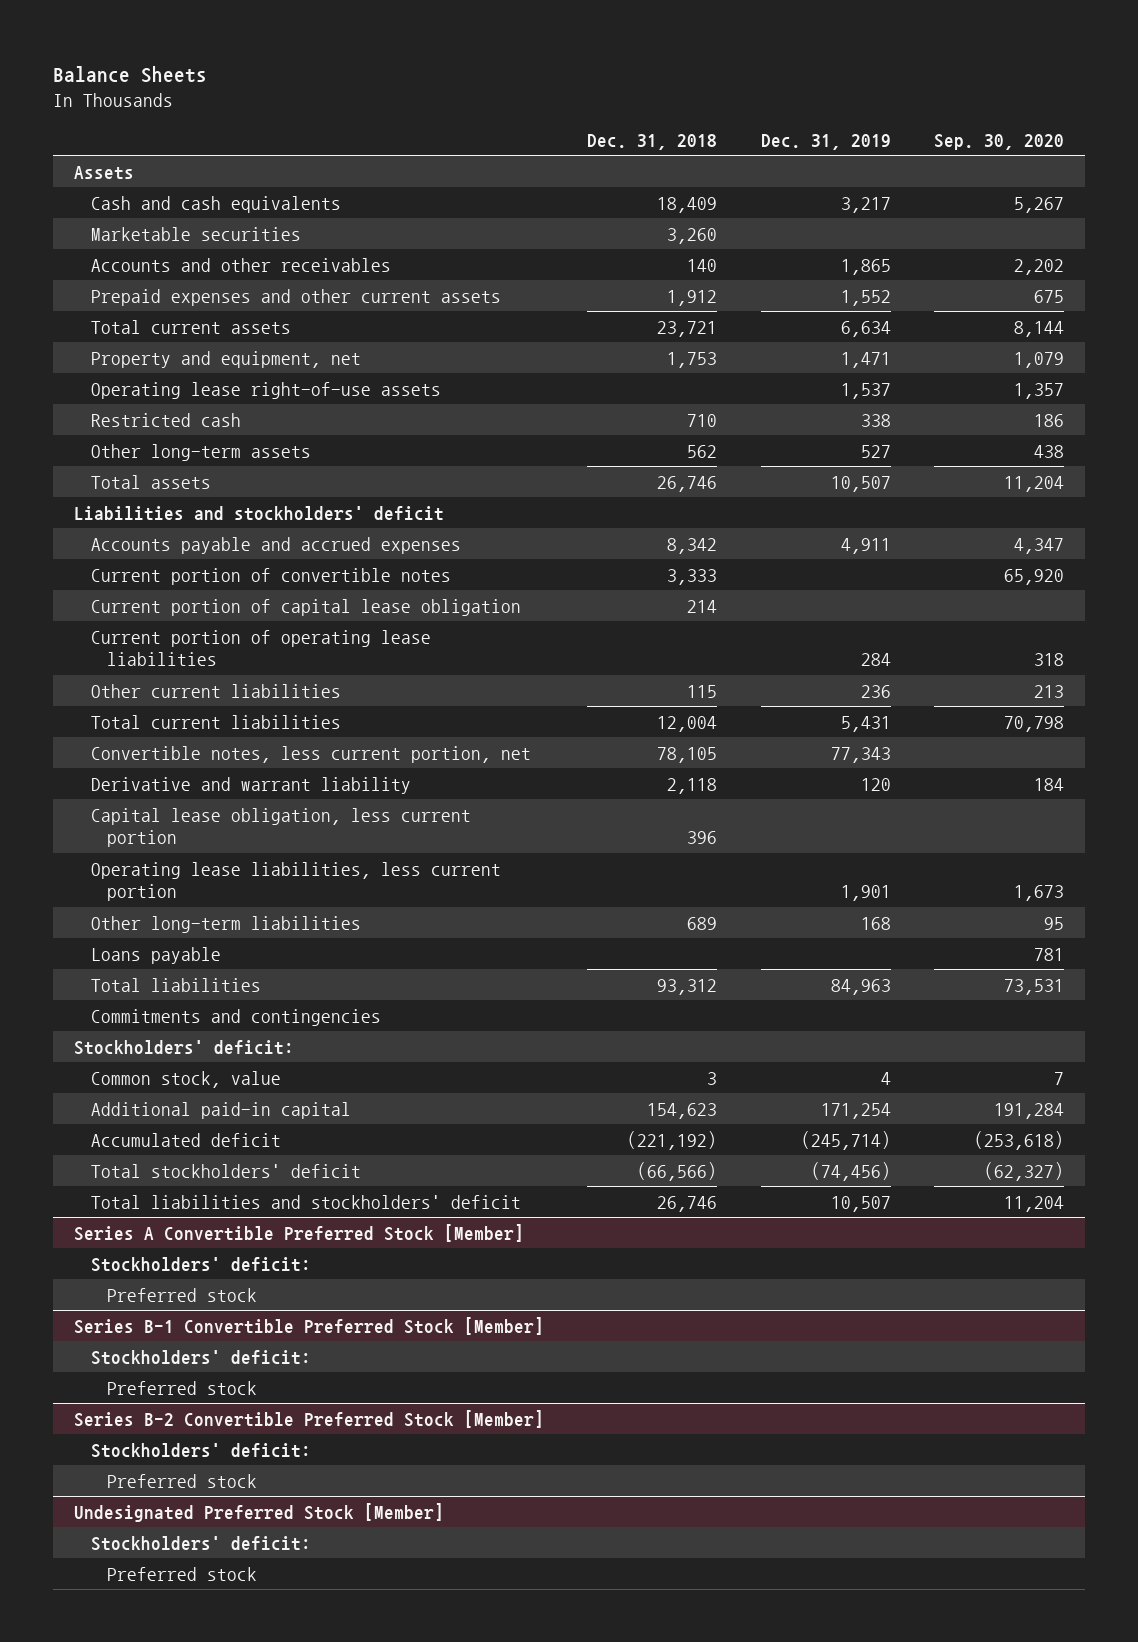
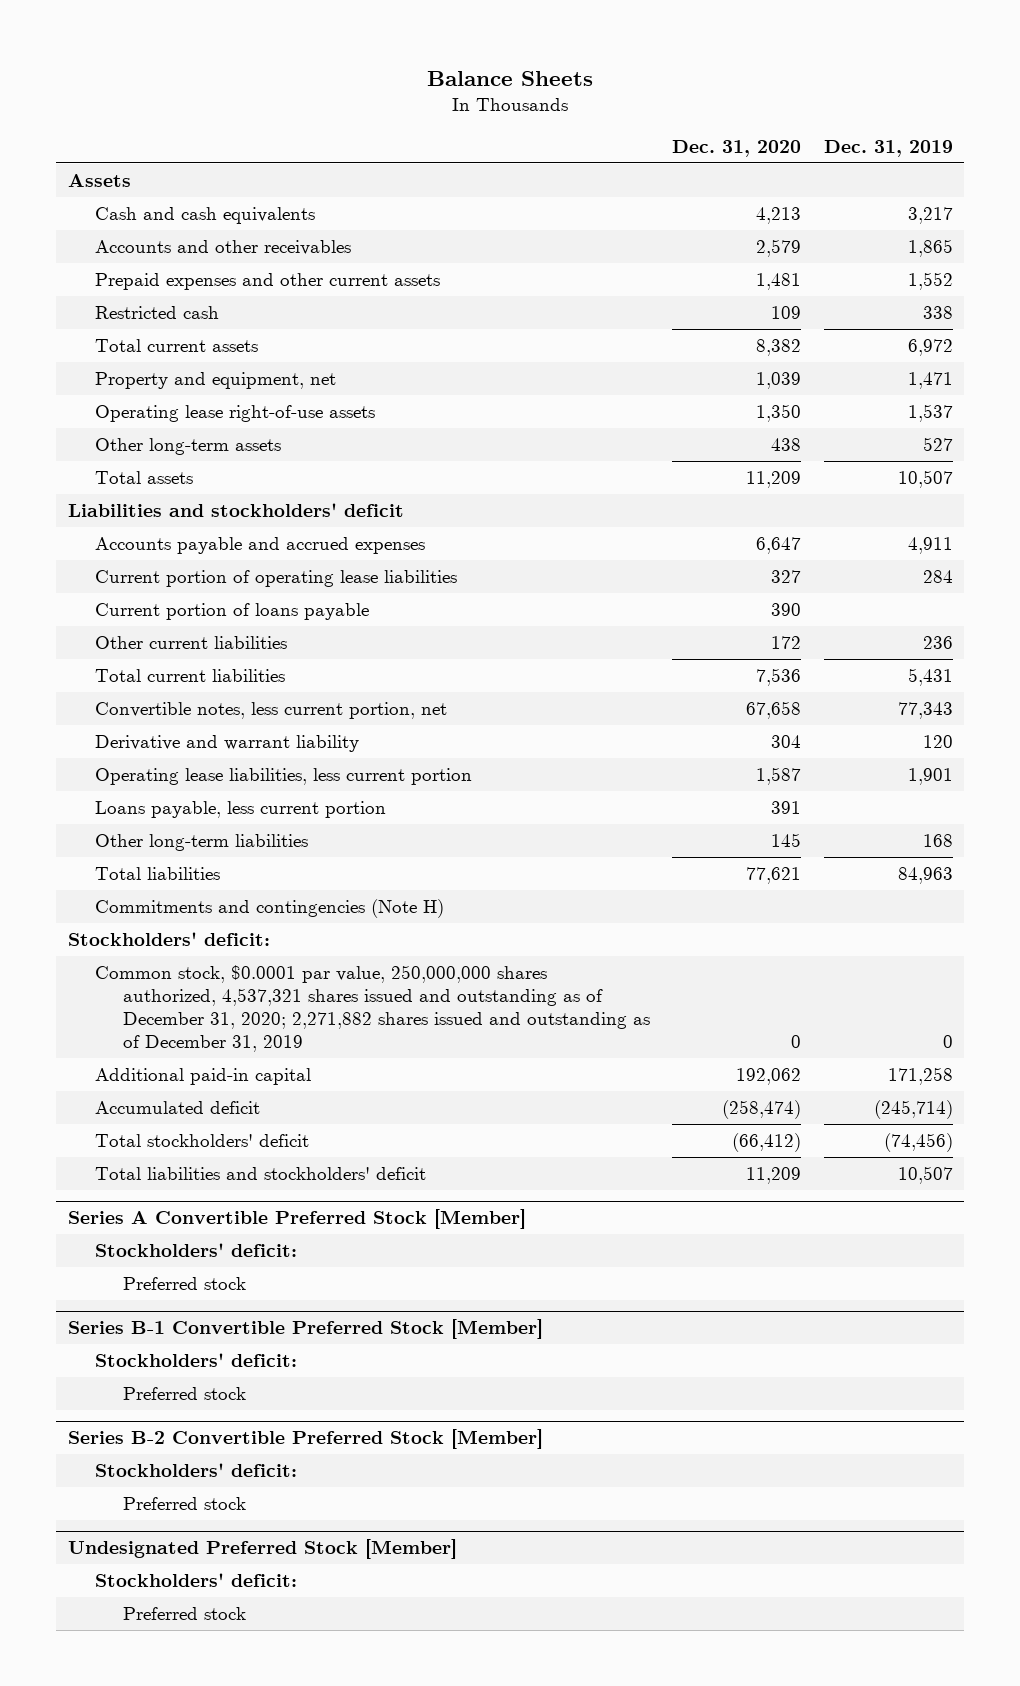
[587,133,718,150] Dec. 31, 2018 -> none
[933,133,1064,150] Sep. 30, 2020 -> none
none -> [672,140,802,158] Dec. 31, 2020
[90,226,301,241] Marketable securities -> none
[90,412,241,427] Restricted cash -> [95,305,220,319] Restricted cash
[840,320,891,337] 6,634 -> [907,338,953,356] 6,972
[90,567,451,585] Current portion of convertible notes -> none
[90,598,521,616] Current portion of capital lease obligation -> none
none -> [95,602,370,620] Current portion of loans payable
[90,807,471,848] Capital lease obligation, less current portion -> none
none -> [95,800,387,818] Loans payable, less current portion
[90,946,221,964] Loans payable -> none
[90,1008,381,1026] Commitments and contingencies -> [95,898,445,918] Commitments and contingencies (Note H)
[90,1070,281,1088] Common stock, value -> none
none -> [95,964,651,1053] Common stock, $0.0001 par value, 250,000,000 shares authorized, 4,537,321 shares issued and outstanding as of December 31, 2020; 2,271,882 shares issued and outstanding as of December 31, 2019
[820,1102,891,1119] 171,254 -> [887,1066,953,1085] 171,258

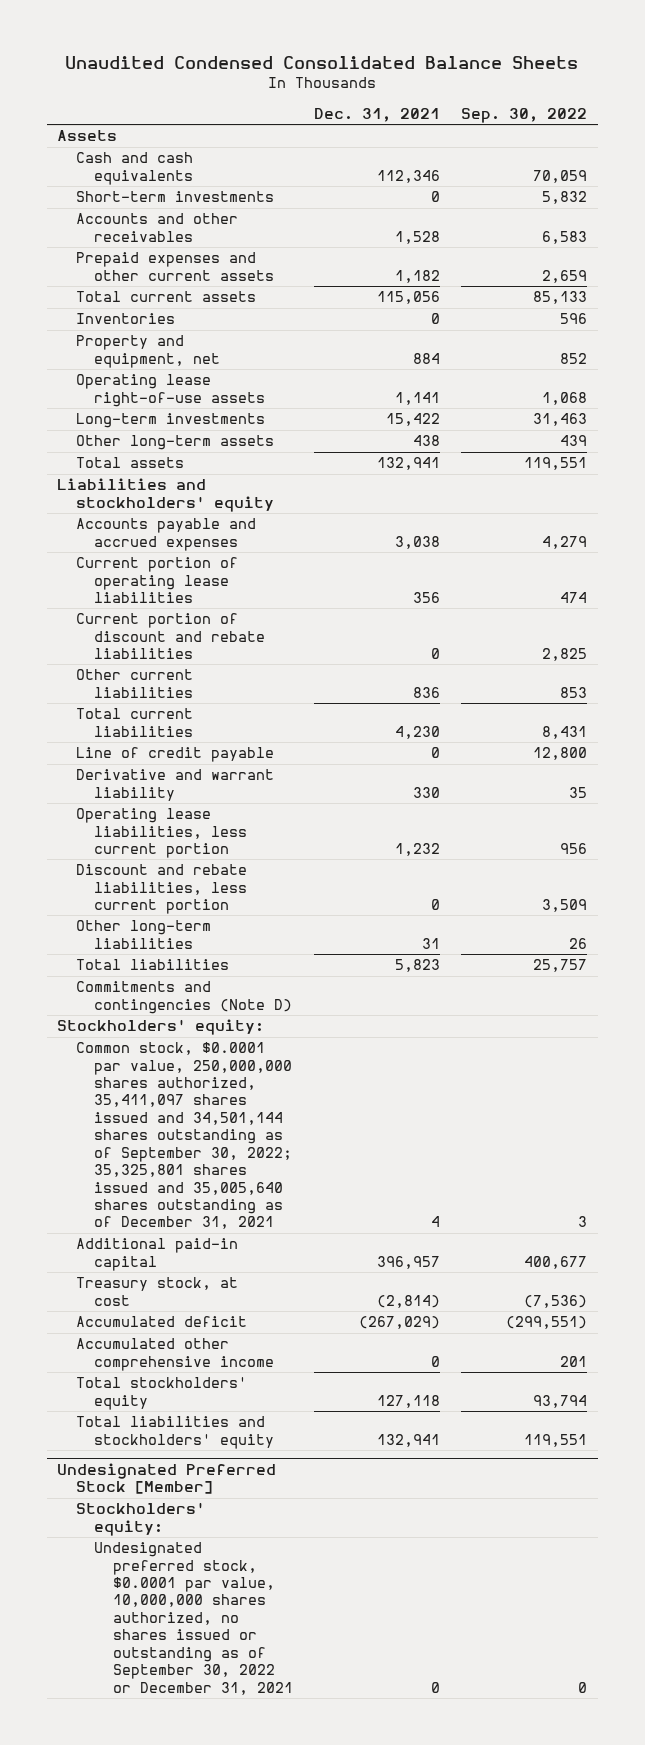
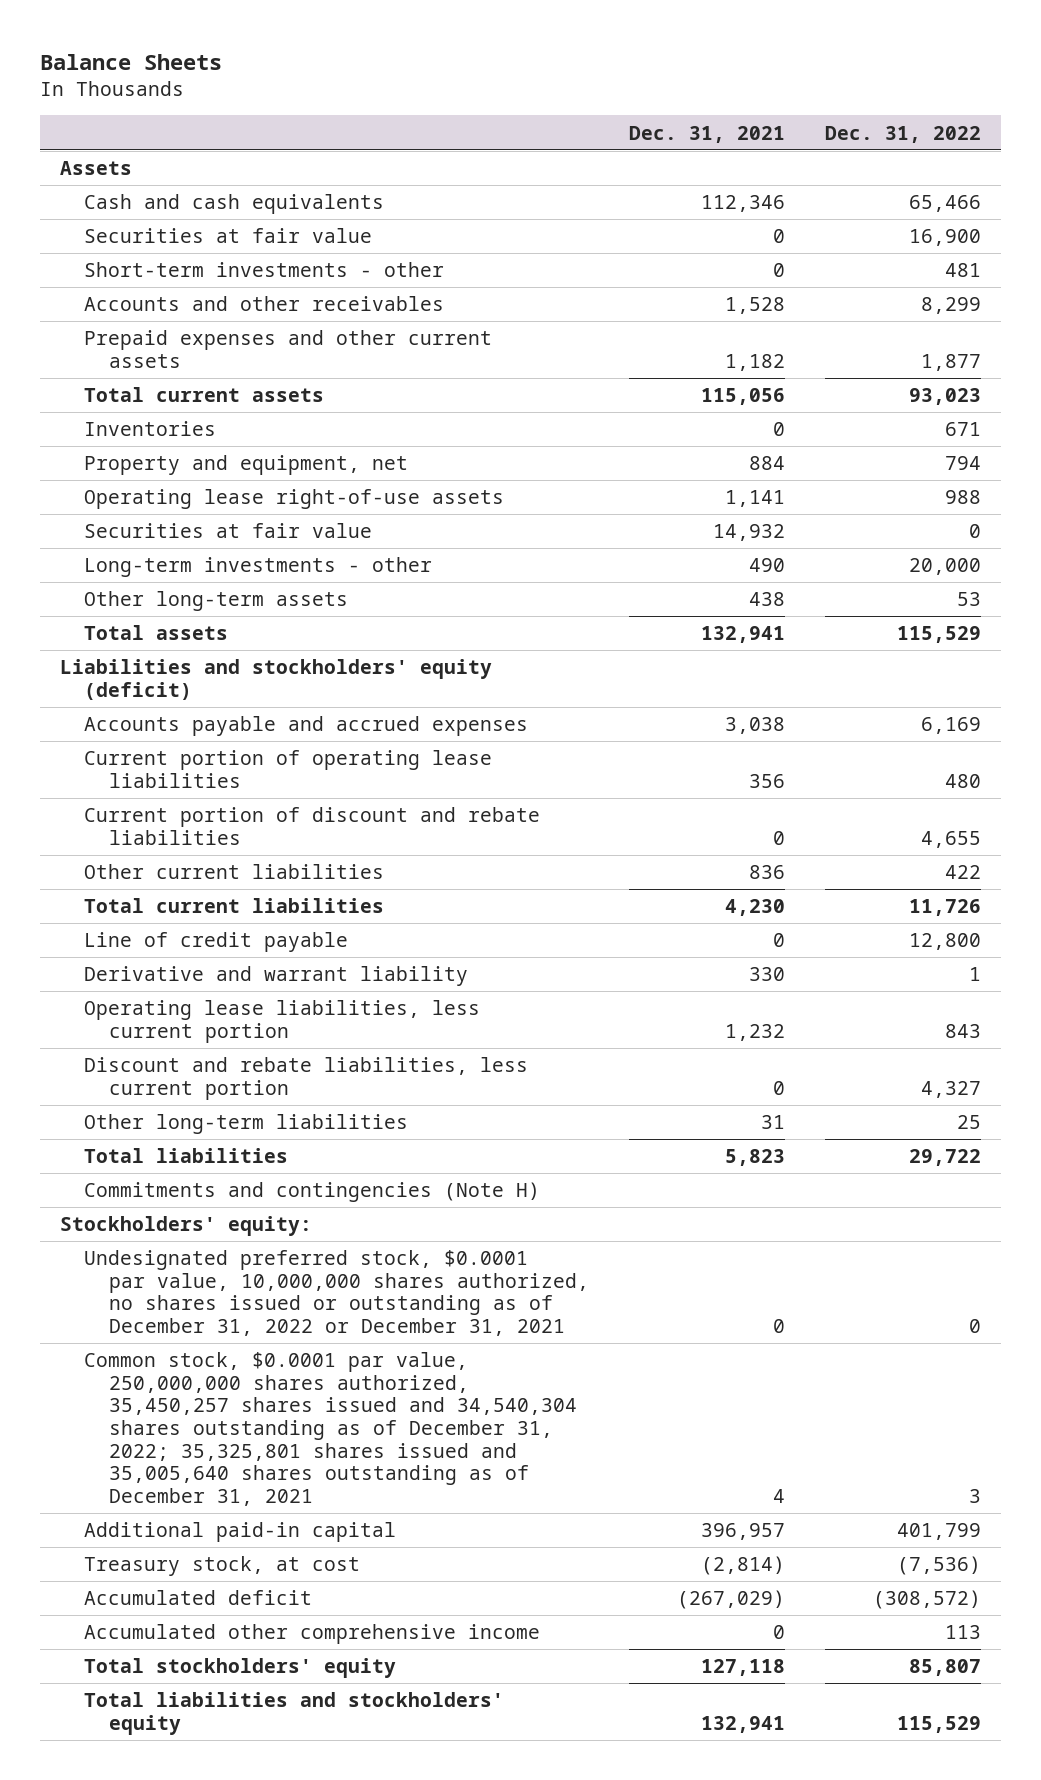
[65,55,579,69] Unaudited Condensed Consolidated Balance Sheets -> [40,54,223,71] Balance Sheets
[461,107,588,123] Sep. 30, 2022 -> none
none -> [825,125,982,143] Dec. 31, 2022
none -> [84,228,373,244] Securities at fair value
[75,191,274,203] Short-term investments -> [84,262,445,278] Short-term investments - other
none -> [84,523,373,539] Securities at fair value
[75,413,265,429] Long-term investments -> [84,557,433,578] Long-term investments - other
[386,413,441,427] 15,422 -> [748,558,785,573] 490
[57,478,274,512] Liabilities and stockholders' equity -> [60,659,493,700] Liabilities and stockholders' equity (deficit)
[75,981,293,1014] Commitments and contingencies (Note D) -> [84,1182,541,1203] Commitments and contingencies (Note H)
none -> [84,1250,589,1337] Undesignated preferred stock, $0.0001 par value, 10,000,000 shares authorized, no shares issued or outstanding as of December 31, 2022 or December 31, 2021
[75,1042,293,1230] Common stock, $0.0001 par value, 250,000,000 shares authorized, 35,411,097 shares issued and 34,501,144 shares outstanding as of September 30, 2022; 35,325,801 shares issued and 35,005,640 shares outstanding as of December 31, 2021 -> [84,1352,577,1506] Common stock, $0.0001 par value, 250,000,000 shares authorized, 35,450,257 shares issued and 34,540,304 shares outstanding as of December 31, 2022; 35,325,801 shares issued and 35,005,640 shares outstanding as of December 31, 2021
[57,1462,277,1495] Undesignated Preferred Stock [Member] -> none
[75,1502,205,1536] Stockholders' equity: -> none
[94,1542,293,1695] Undesignated preferred stock, $0.0001 par value, 10,000,000 shares authorized, no shares issued or outstanding as of September 30, 2022 or December 31, 2021 -> none

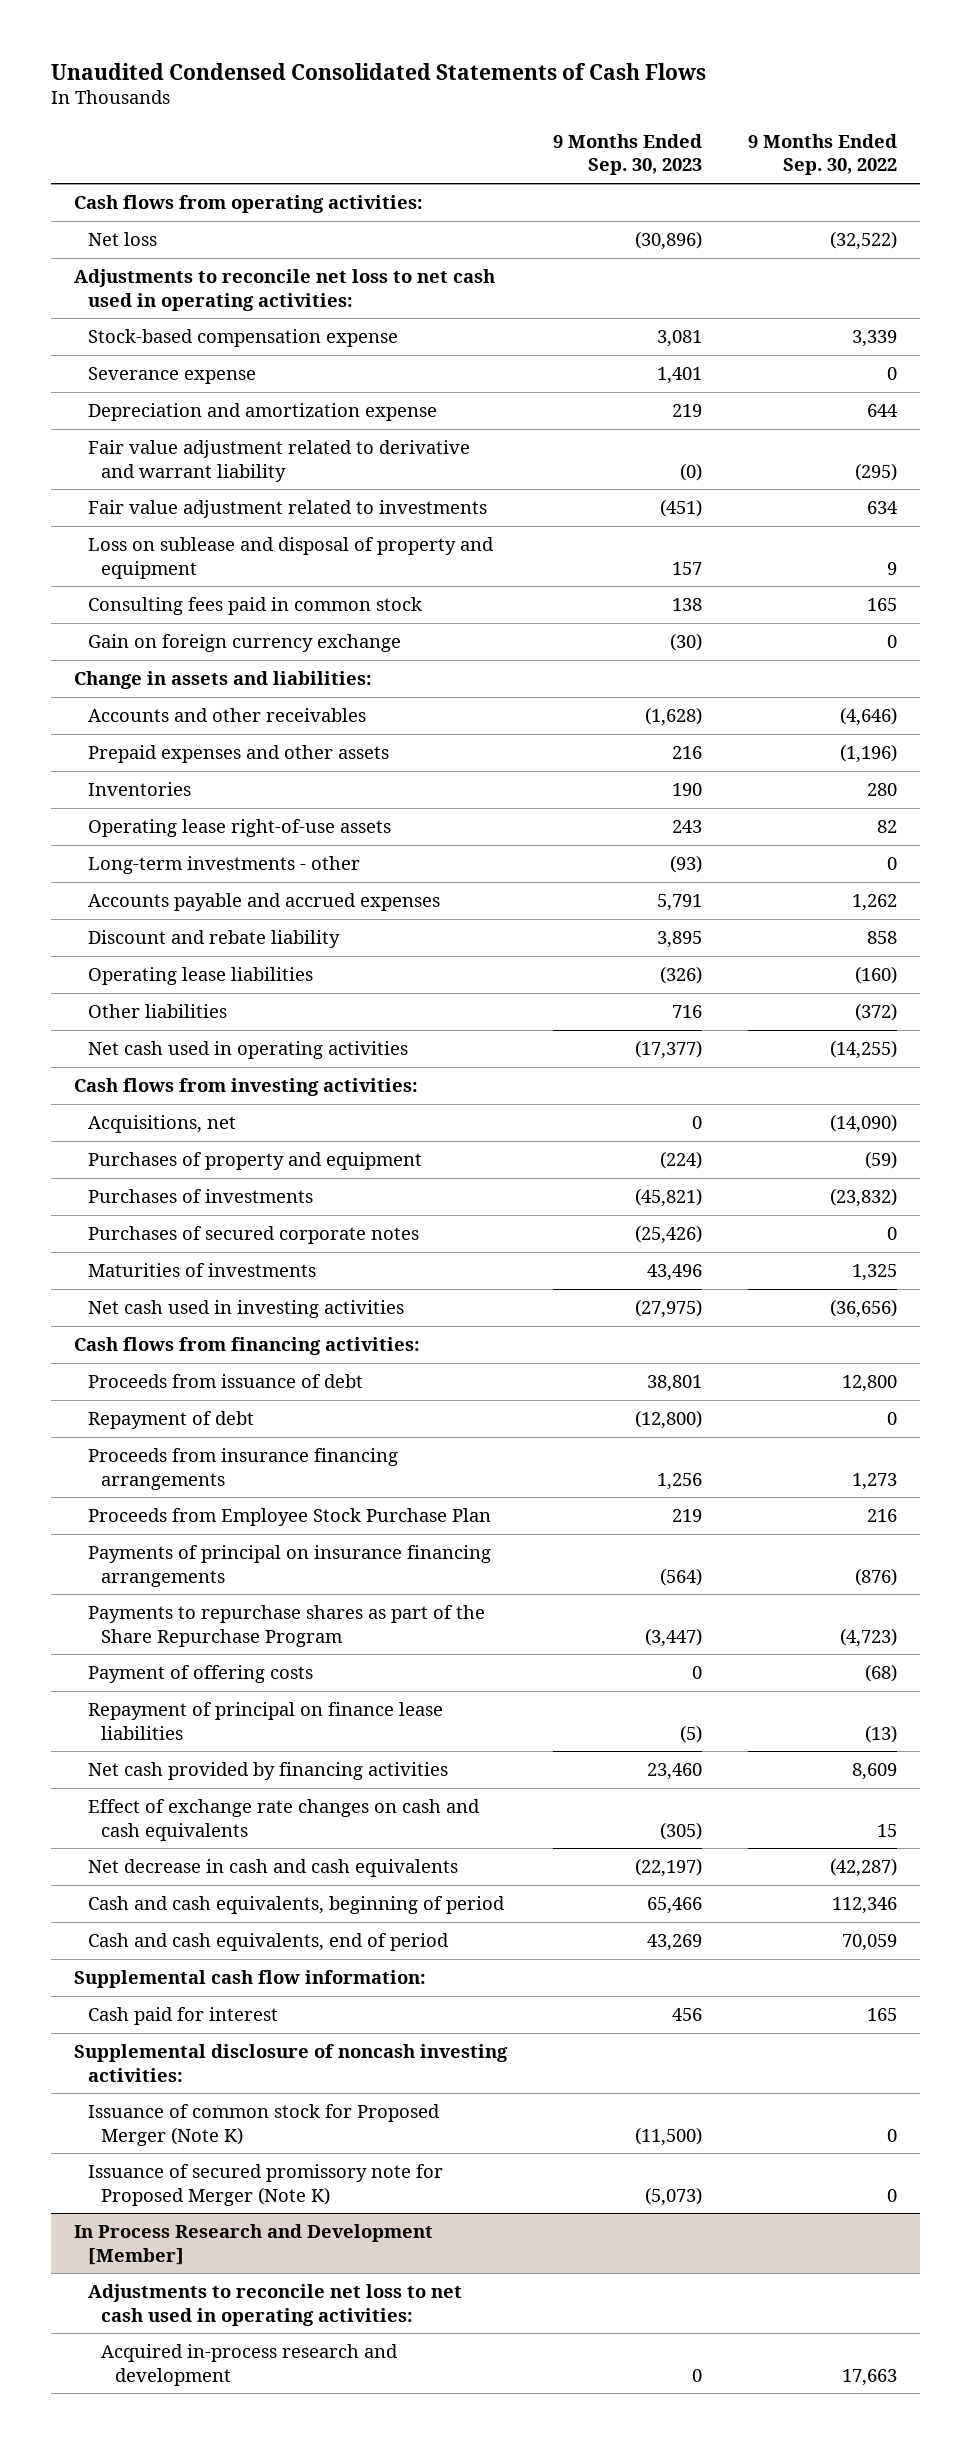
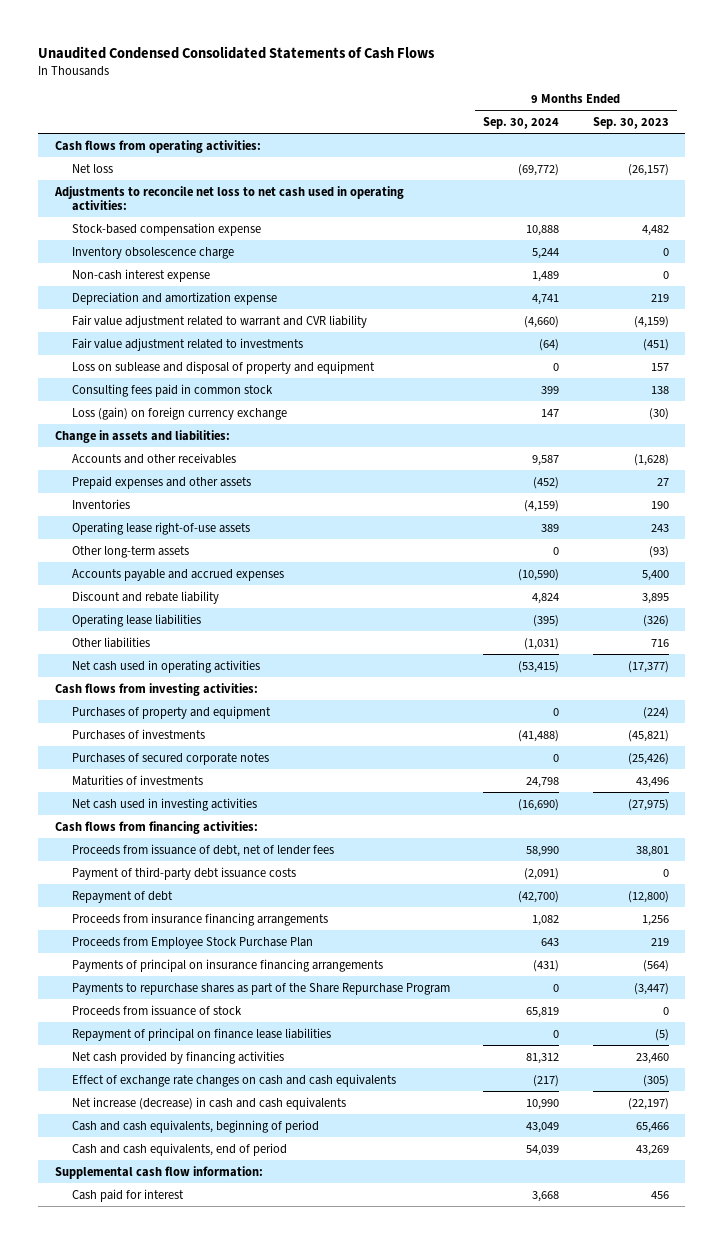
[748,134,898,176] 9 Months Ended Sep. 30, 2022 -> none
none -> [483,116,560,129] Sep. 30, 2024
[635,231,703,251] (30,896) -> [627,163,669,176] (26,157)
[87,367,256,385] Severance expense -> none
[657,330,703,348] 3,081 -> [641,224,669,236] 4,482
none -> [71,246,234,259] Inventory obsolescence charge
none -> [71,268,210,282] Non-cash interest expense
[87,440,470,482] Fair value adjustment related to derivative and warrant liability -> [71,314,367,328] Fair value adjustment related to warrant and CVR liability
[680,462,703,481] (0) -> [633,315,669,328] (4,159)
[87,634,401,653] Gain on foreign currency exchange -> [71,406,287,420] Loss (gain) on foreign currency exchange
[672,746,703,760] 216 -> [656,477,669,486] 27
[87,856,360,875] Long-term investments - other -> [71,545,189,558] Other long-term assets
[657,894,703,912] 5,791 -> [641,569,669,581] 5,400
[87,1115,236,1134] Acquisitions, net -> none
[87,1374,363,1389] Proceeds from issuance of debt -> [71,843,334,857] Proceeds from issuance of debt, net of lender fees
none -> [71,866,296,880] Payment of third-party debt issuance costs
[87,1665,313,1684] Payment of offering costs -> none
none -> [71,1004,242,1016] Proceeds from issuance of stock
[87,1859,458,1878] Net decrease in cash and cash equivalents -> [71,1096,346,1110] Net increase (decrease) in cash and cash equivalents
[73,2044,508,2082] Supplemental disclosure of noncash investing activities: -> none
[87,2104,440,2146] Issuance of common stock for Proposed Merger (Note K) -> none
[87,2164,443,2206] Issuance of secured promissory note for Proposed Merger (Note K) -> none
[73,2224,433,2265] In Process Research and Development [Member] -> none
[87,2284,462,2326] Adjustments to reconcile net loss to net cash used in operating activities: -> none
[101,2344,399,2386] Acquired in-process research and development -> none

